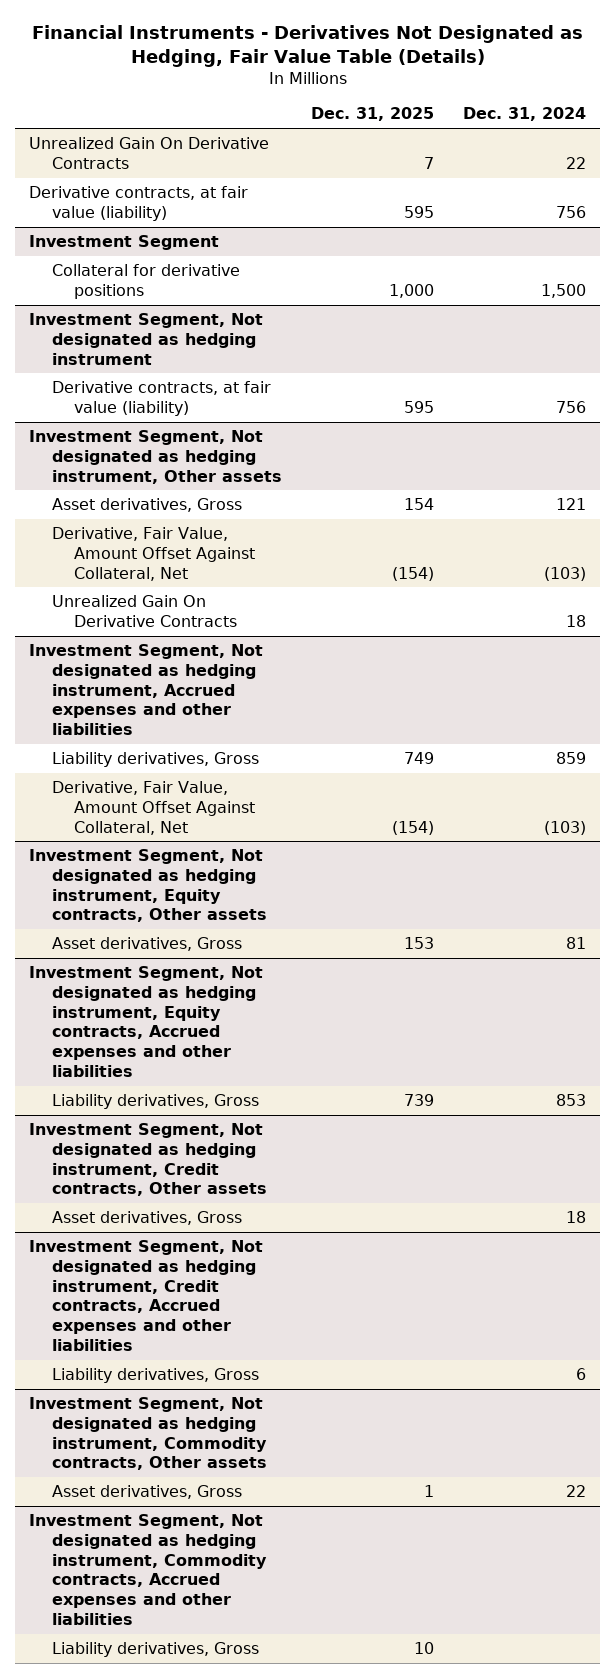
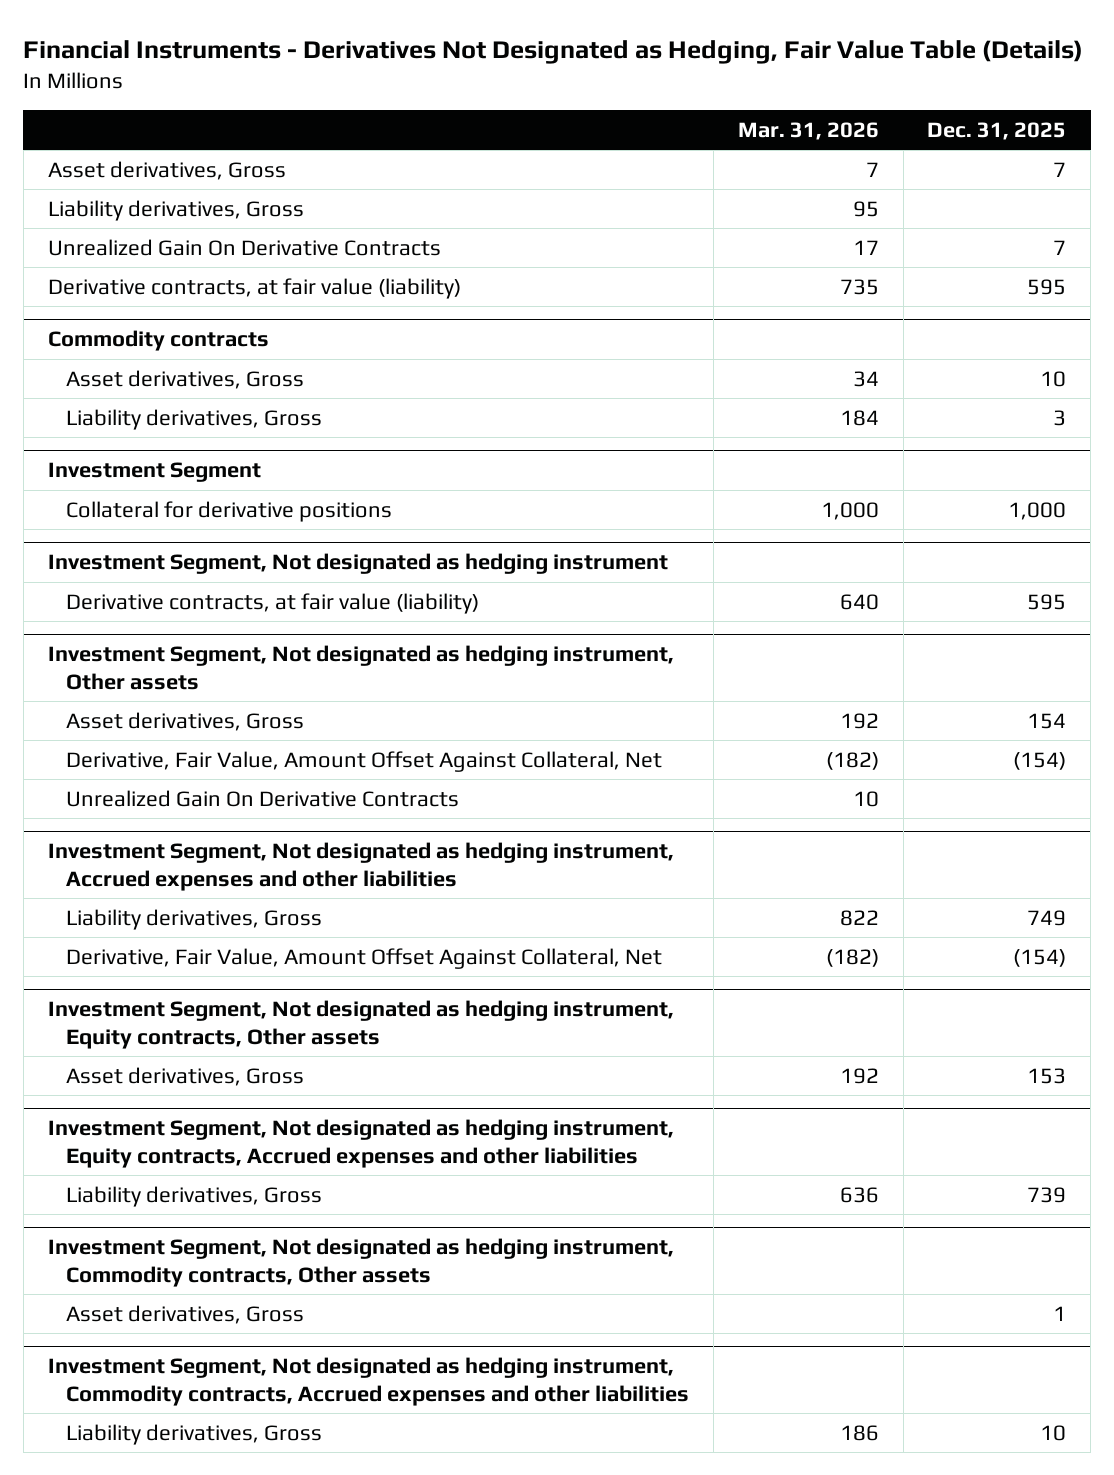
[462,107,586,122] Dec. 31, 2024 -> none
none -> [737,121,879,140] Mar. 31, 2026
none -> [47,160,286,180] Asset derivatives, Gross
none -> [47,199,304,221] Liability derivatives, Gross
none -> [47,330,269,352] Commodity contracts
none -> [66,369,305,389] Asset derivatives, Gross
none -> [66,408,323,430] Liability derivatives, Gross
[29,1123,267,1197] Investment Segment, Not designated as hedging instrument, Credit contracts, Other assets -> none
[51,1211,242,1226] Asset derivatives, Gross -> none
[29,1240,264,1351] Investment Segment, Not designated as hedging instrument, Credit contracts, Accrued expenses and other liabilities -> none
[51,1368,259,1384] Liability derivatives, Gross -> none

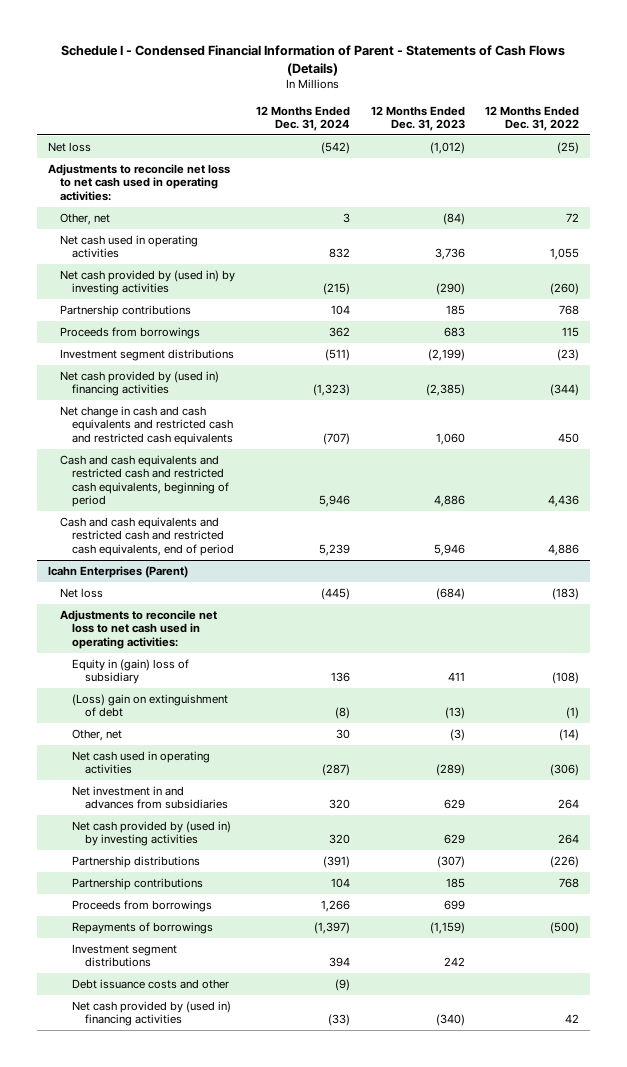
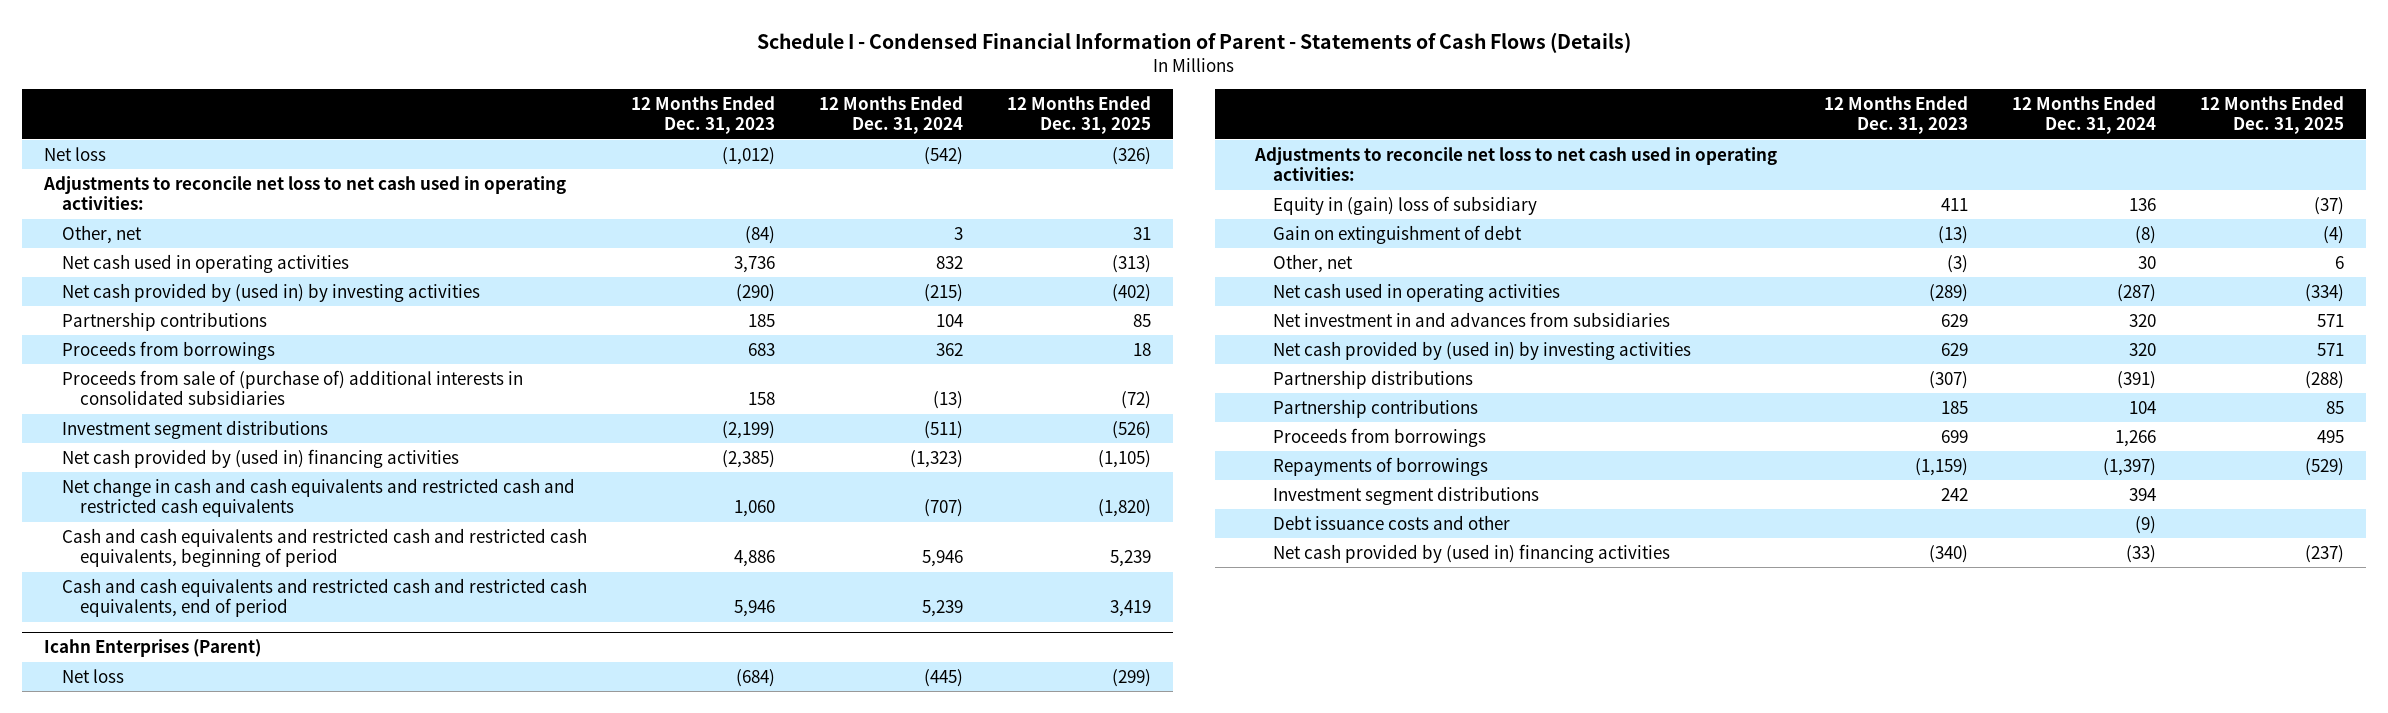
[485,105,580,132] 12 Months Ended Dec. 31, 2022 -> none
none -> [1006,95,1151,135] 12 Months Ended Dec. 31, 2025
none -> [62,369,524,406] Proceeds from sale of (purchase of) additional interests in consolidated subsidiaries
[72,693,229,718] (Loss) gain on extinguishment of debt -> [1273,224,1523,244] Gain on extinguishment of debt

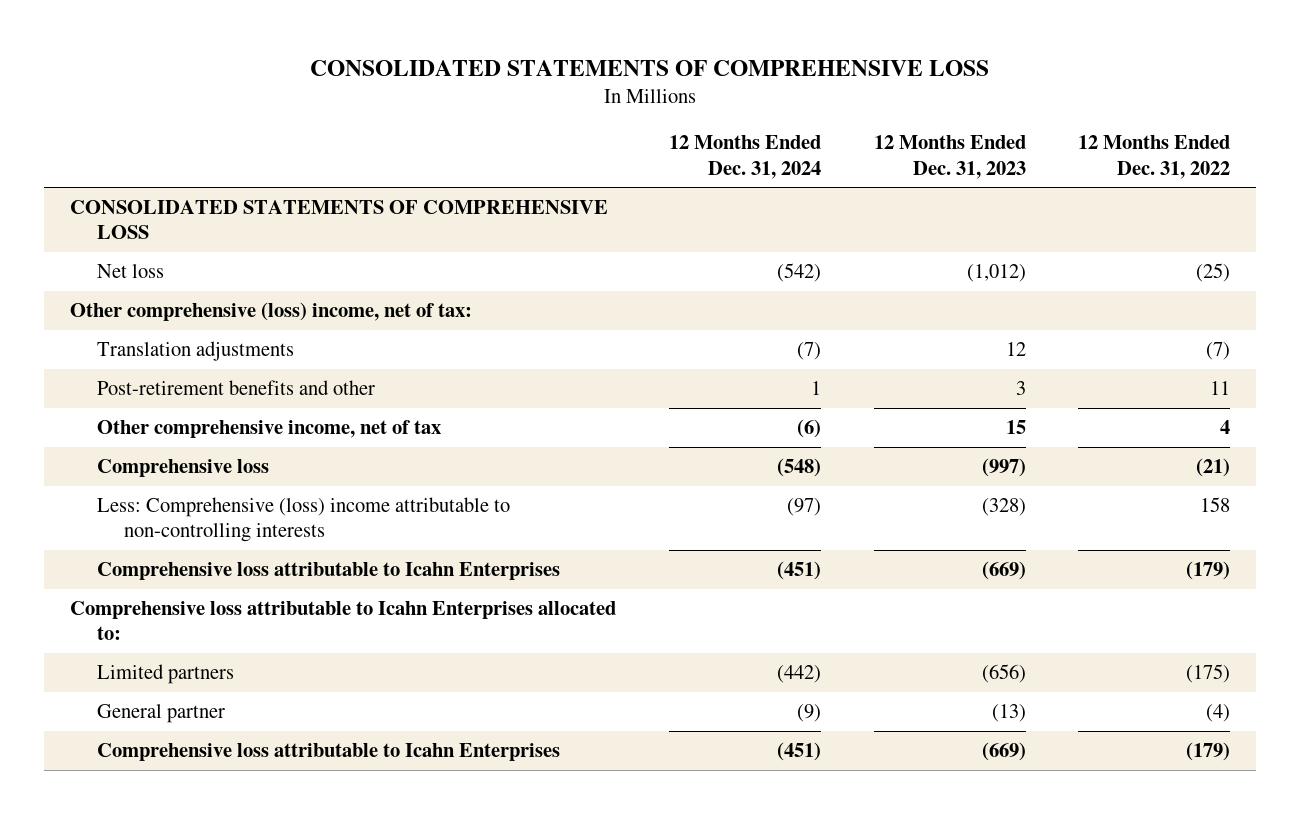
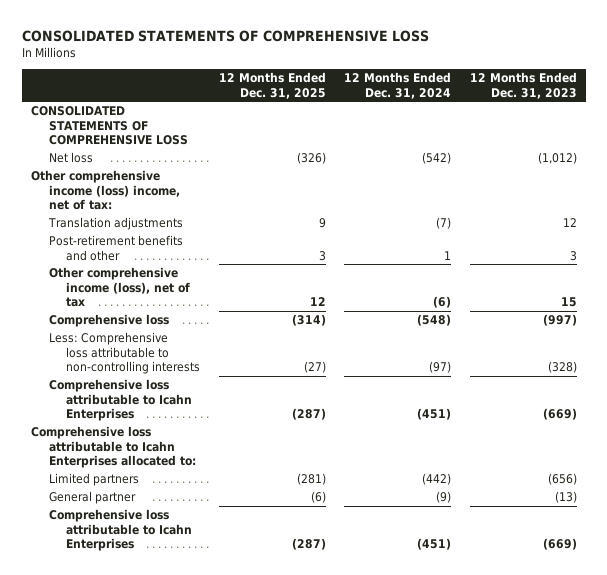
[1078,135,1231,179] 12 Months Ended Dec. 31, 2022 -> none
none -> [218,72,326,99] 12 Months Ended Dec. 31, 2025
[70,302,473,322] Other comprehensive (loss) income, net of tax: -> [30,170,180,211] Other comprehensive income (loss) income, net of tax:
[96,420,441,439] Other comprehensive income, net of tax -> [48,267,191,308] Other comprehensive income (loss), net of tax
[96,497,510,543] Less: Comprehensive (loss) income attributable to non-controlling interests -> [48,332,201,375] Less: Comprehensive loss attributable to non-controlling interests

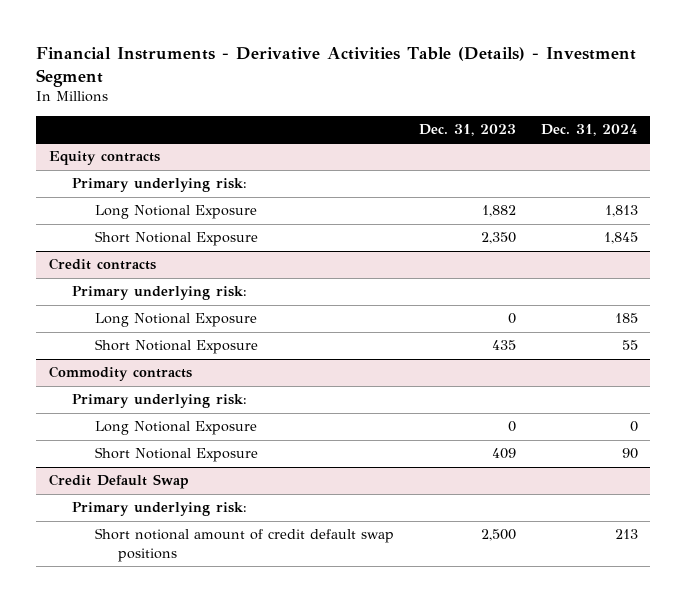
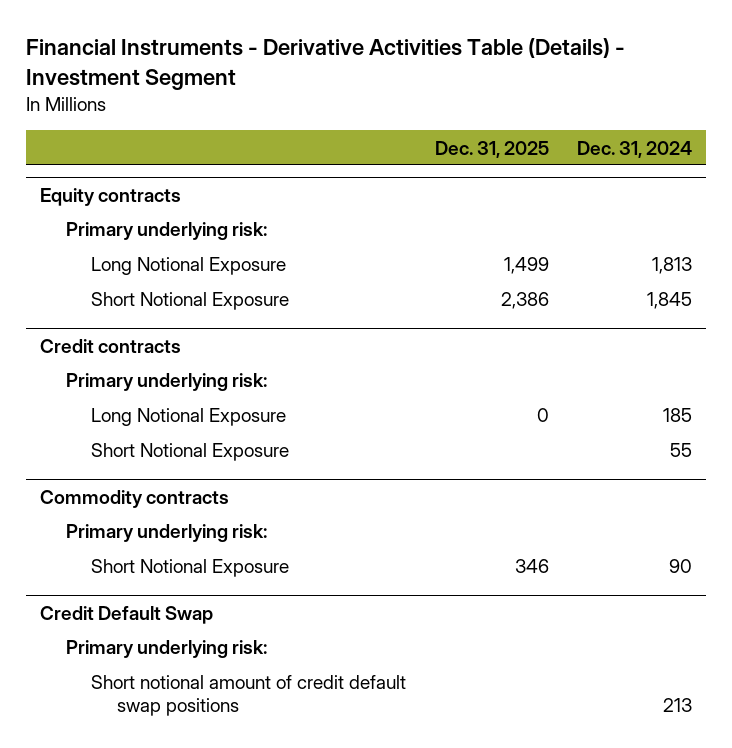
[418,124,516,137] Dec. 31, 2023 -> none
none -> [434,140,549,158] Dec. 31, 2025
[94,421,257,436] Long Notional Exposure -> none

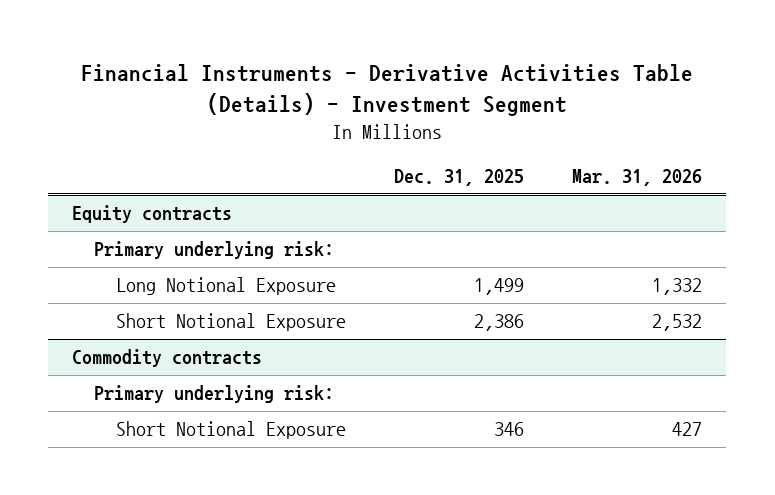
[577,140,693,158] Dec. 31, 2024 -> none
none -> [572,169,703,187] Mar. 31, 2026
[39,338,181,353] Credit contracts -> none
[65,373,267,392] Primary underlying risk: -> none
[91,408,287,427] Long Notional Exposure -> none
[91,443,290,462] Short Notional Exposure -> none
[39,605,213,624] Credit Default Swap -> none
[65,640,267,659] Primary underlying risk: -> none
[91,675,407,716] Short notional amount of credit default swap positions -> none

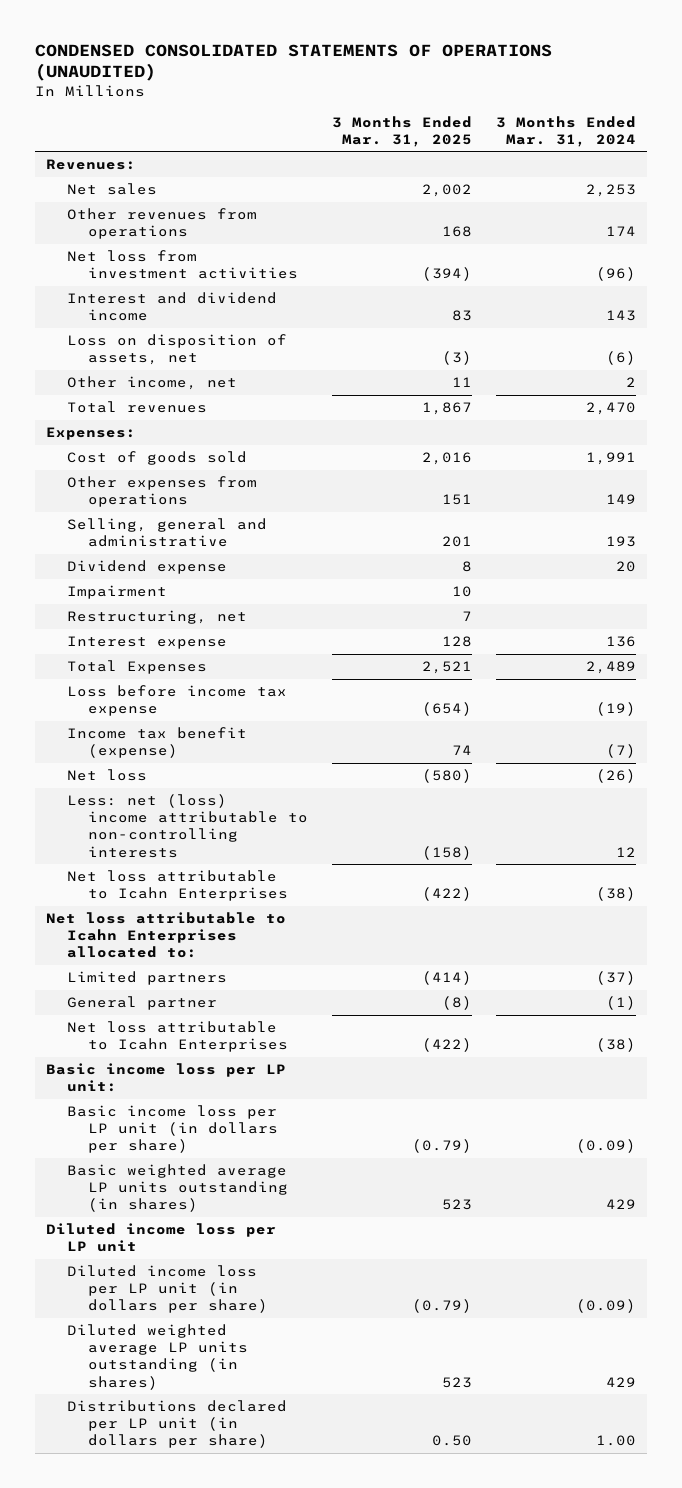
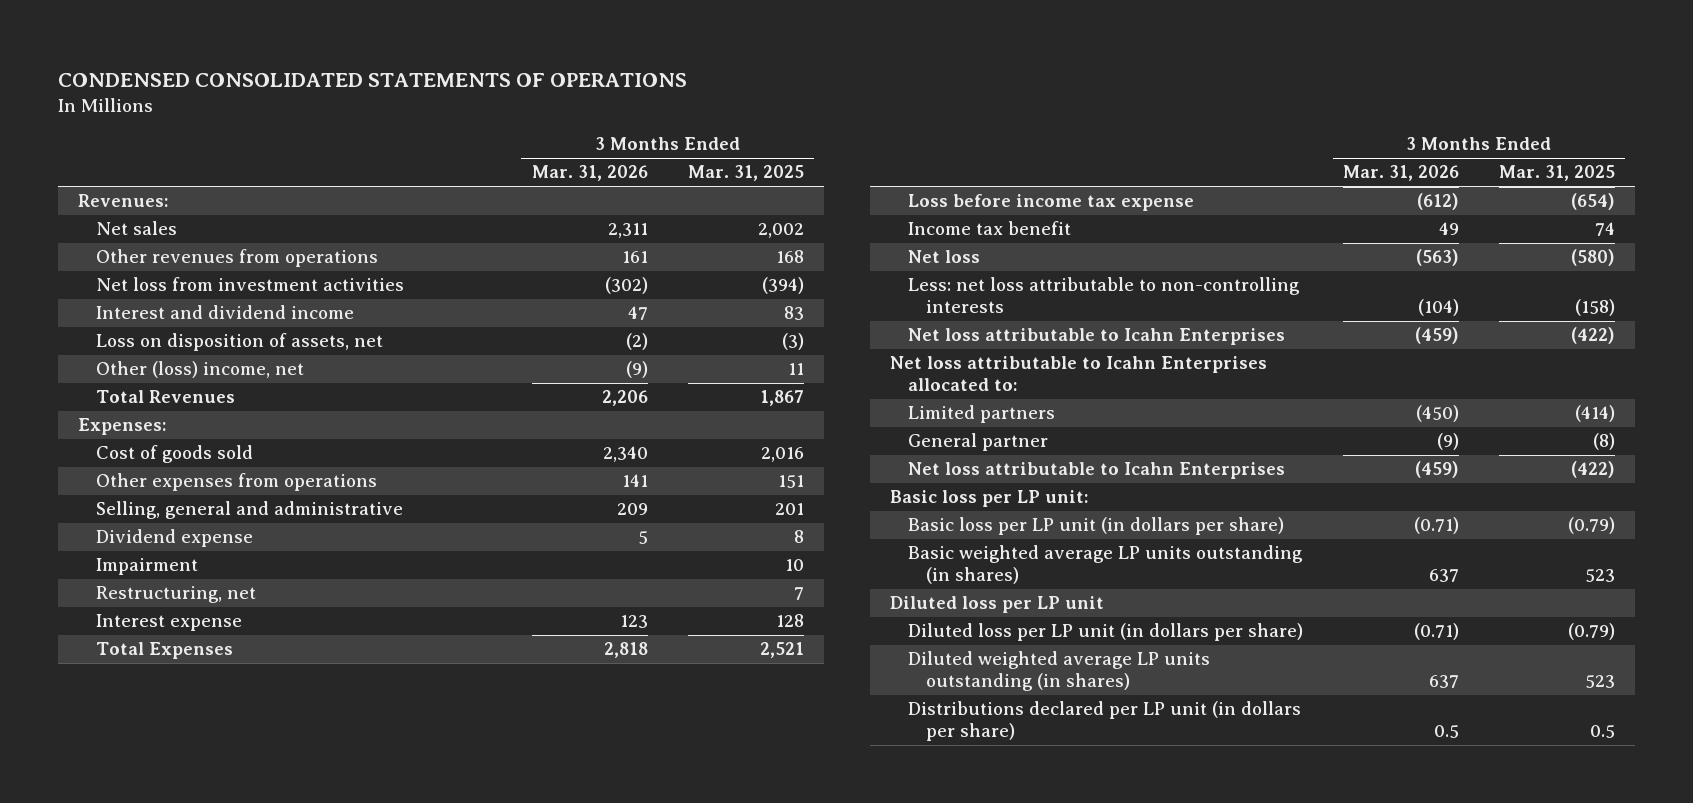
[34,43,552,82] CONDENSED CONSOLIDATED STATEMENTS OF OPERATIONS (UNAUDITED) -> [58,72,688,87] CONDENSED CONSOLIDATED STATEMENTS OF OPERATIONS
[495,115,636,147] 3 Months Ended Mar. 31, 2024 -> none
none -> [531,165,648,182] Mar. 31, 2026
[67,376,238,391] Other income, net -> [96,361,305,379] Other (loss) income, net
[67,401,208,414] Total revenues -> [96,390,236,404] Total Revenues
[67,727,248,759] Income tax benefit (expense) -> [907,221,1071,236] Income tax benefit
[67,794,309,858] Less: net (loss) income attributable to non-controlling interests -> [907,277,1300,314] Less: net loss attributable to non-controlling interests
[46,1063,287,1093] Basic income loss per LP unit: -> [889,490,1089,508] Basic loss per LP unit:
[67,1105,279,1154] Basic income loss per LP unit (in dollars per share) -> [907,517,1284,536] Basic loss per LP unit (in dollars per share)
[46,1223,277,1253] Diluted income loss per LP unit -> [889,596,1104,614] Diluted loss per LP unit
[67,1265,269,1314] Diluted income loss per LP unit (in dollars per share) -> [907,623,1303,642] Diluted loss per LP unit (in dollars per share)
[431,1435,472,1447] 0.50 -> [1589,725,1615,739] 0.5

